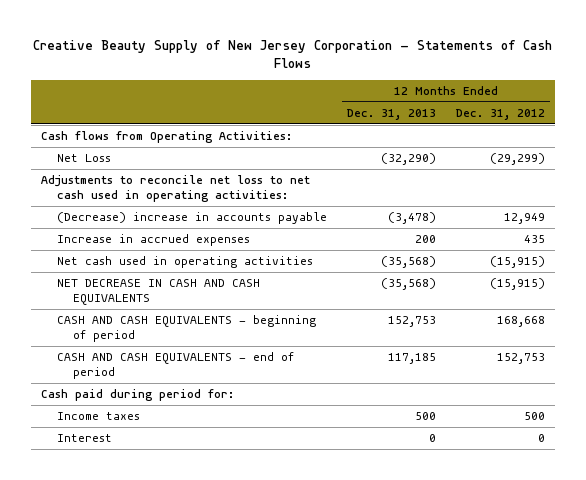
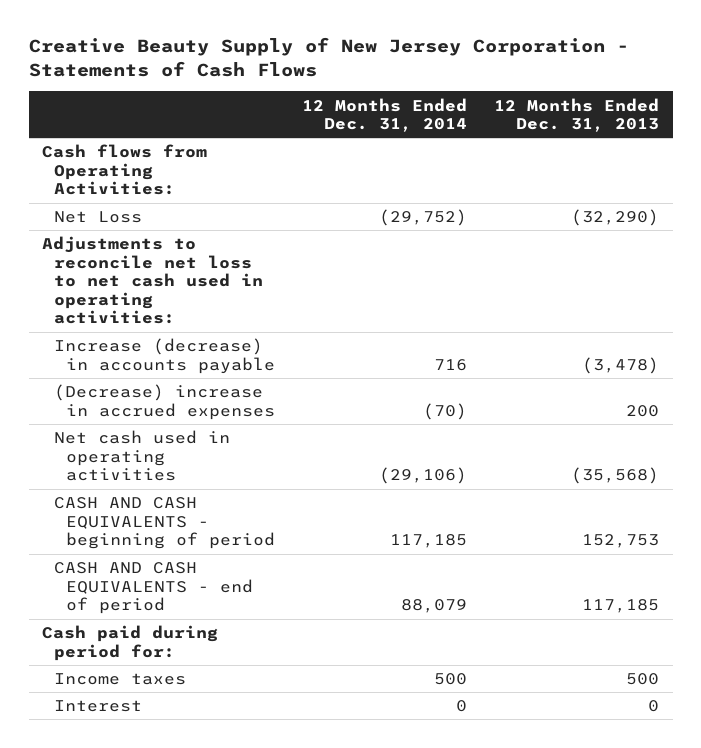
[455,109,545,121] Dec. 31, 2012 -> none
none -> [301,97,467,133] 12 Months Ended Dec. 31, 2014
[56,212,327,225] (Decrease) increase in accounts payable -> [53,338,275,374] Increase (decrease) in accounts payable
[56,234,250,247] Increase in accrued expenses -> [53,384,275,420] (Decrease) increase in accrued expenses
[56,279,260,306] NET DECREASE IN CASH AND CASH EQUIVALENTS -> none

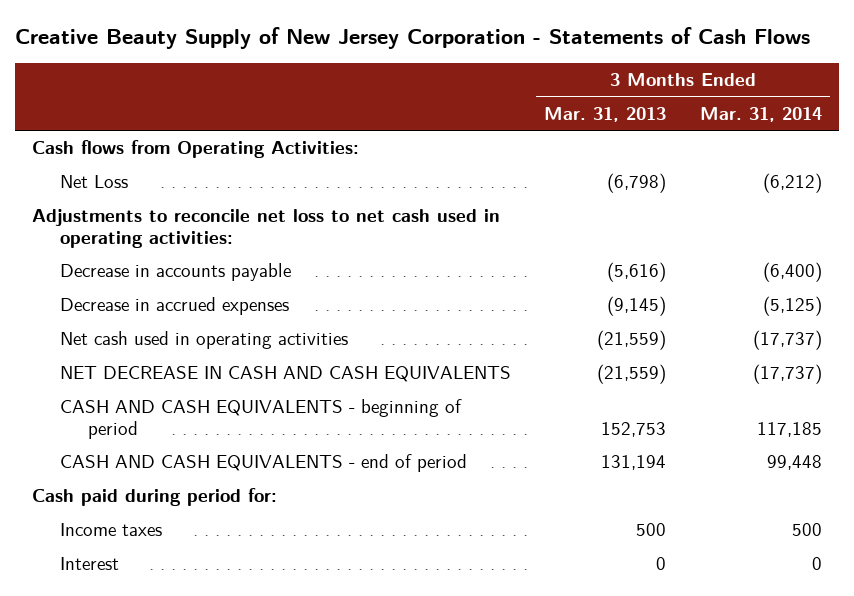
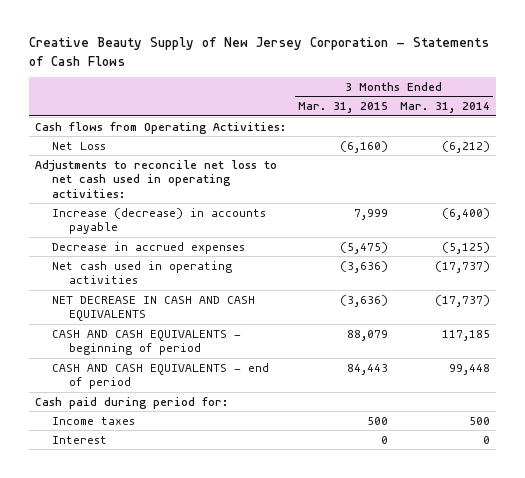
[544,107,667,123] Mar. 31, 2013 -> none
none -> [297,102,388,114] Mar. 31, 2015
[59,263,291,282] Decrease in accounts payable -> [51,207,266,235] Increase (decrease) in accounts payable

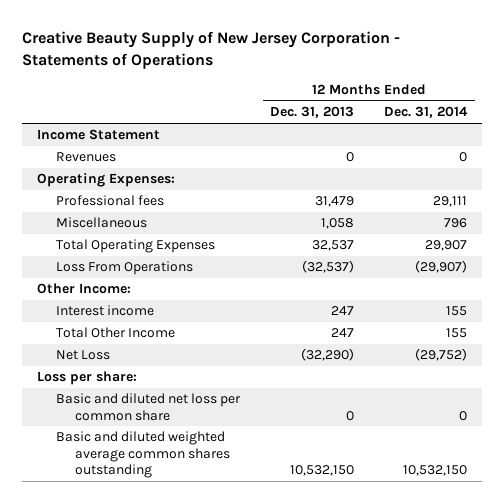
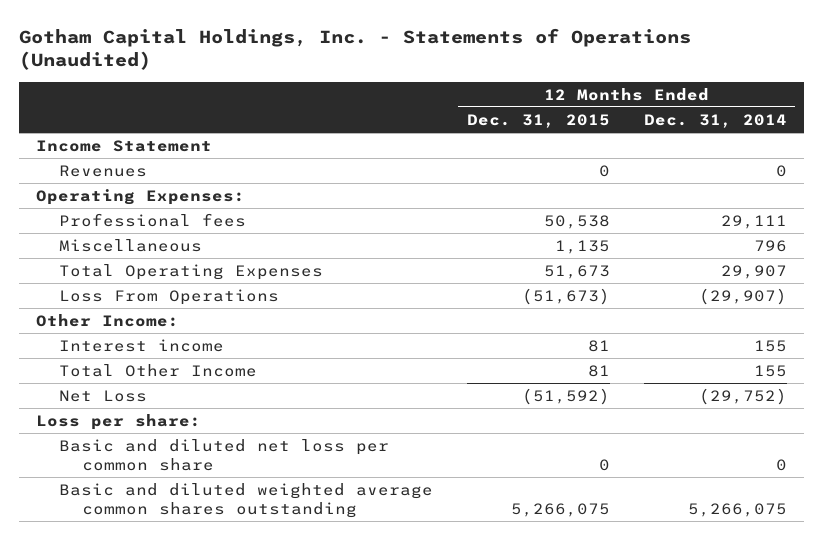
[21,31,400,69] Creative Beauty Supply of New Jersey Corporation - Statements of Operations -> [19,27,692,71] Gotham Capital Holdings, Inc. - Statements of Operations (Unaudited)
[270,106,355,119] Dec. 31, 2013 -> none
none -> [466,113,610,128] Dec. 31, 2015
[403,464,468,476] 10,532,150 -> [687,503,787,518] 5,266,075

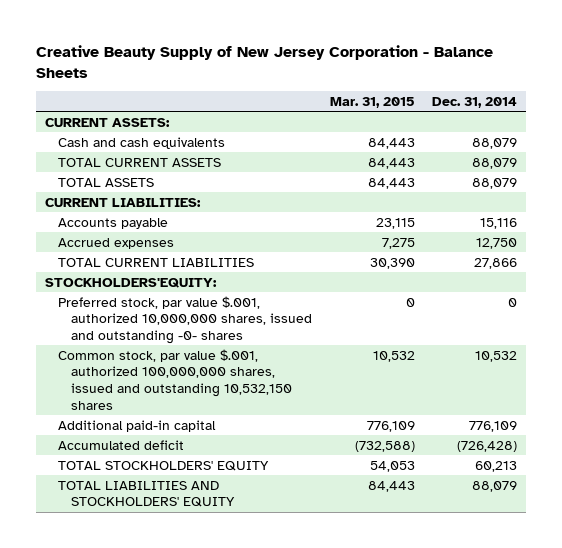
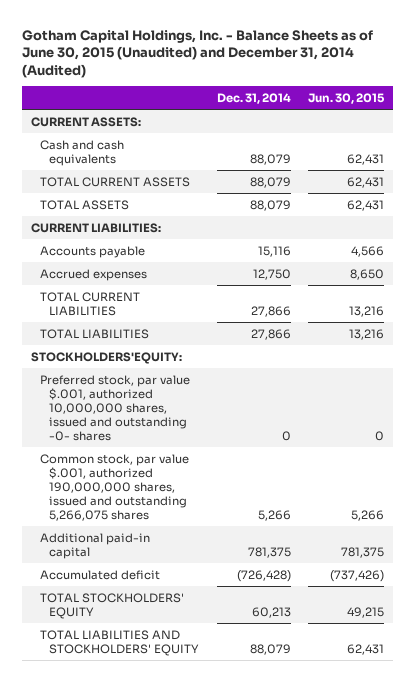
[36,45,494,79] Creative Beauty Supply of New Jersey Corporation - Balance Sheets -> [22,29,374,78] Gotham Capital Holdings, Inc. - Balance Sheets as of June 30, 2015 (Unaudited) and December 31, 2014 (Audited)
[329,97,415,109] Mar. 31, 2015 -> none
none -> [308,92,386,104] Jun. 30, 2015
none -> [40,328,150,339] TOTAL LIABILITIES
[58,348,292,410] Common stock, par value $.001, authorized 100,000,000 shares, issued and outstanding 10,532,150 shares -> [40,453,190,522] Common stock, par value $.001, authorized 190,000,000 shares, issued and outstanding 5,266,075 shares
[475,350,518,362] 10,532 -> [257,510,291,522] 5,266
[469,420,518,432] 776,109 -> [247,546,291,558] 781,375

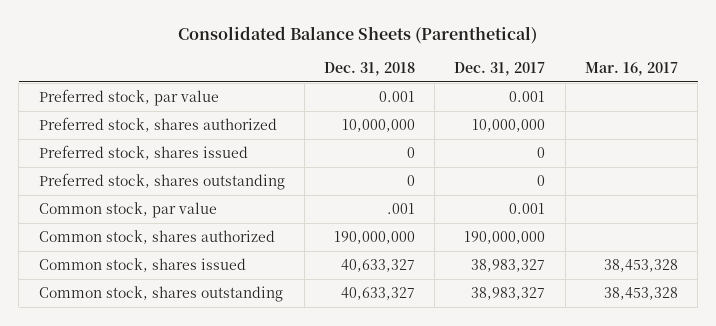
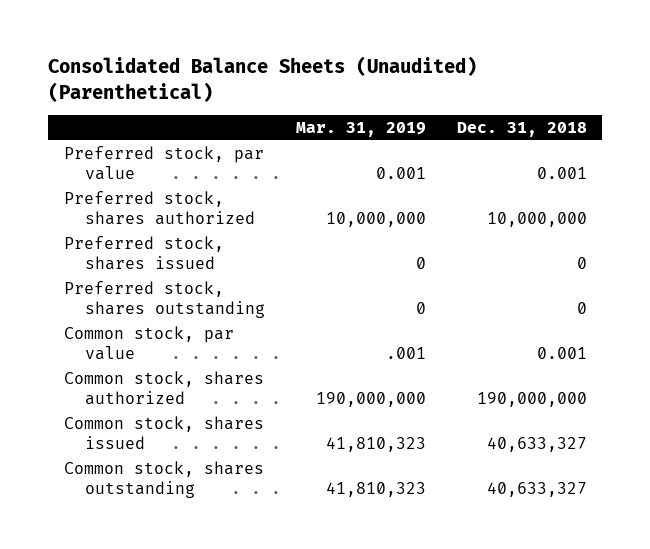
[178,26,538,45] Consolidated Balance Sheets (Parenthetical) -> [48,56,478,102] Consolidated Balance Sheets (Unaudited) (Parenthetical)
[454,62,546,77] Dec. 31, 2017 -> none
[584,62,678,77] Mar. 16, 2017 -> none
none -> [296,121,427,137] Mar. 31, 2019
[386,202,415,214] .001 -> [536,347,587,360] 0.001

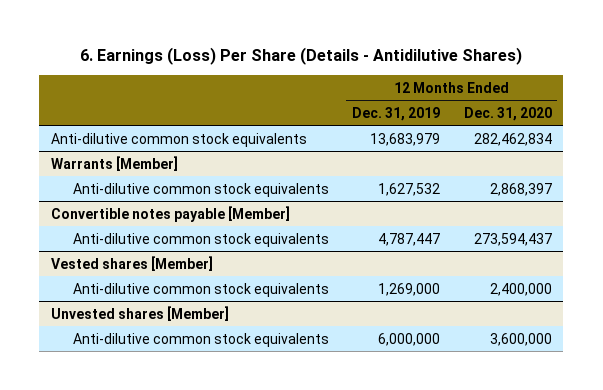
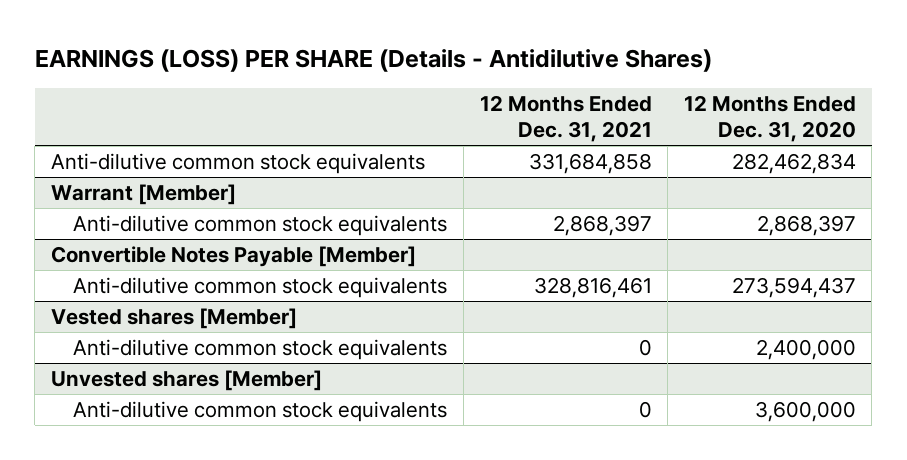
[80,47,523,66] 6. Earnings (Loss) Per Share (Details - Antidilutive Shares) -> [34,49,712,73] EARNINGS (LOSS) PER SHARE (Details - Antidilutive Shares)
[352,106,441,121] Dec. 31, 2019 -> none
none -> [479,95,652,143] 12 Months Ended Dec. 31, 2021
[51,155,179,171] Warrants [Member] -> [50,184,236,206] Warrant [Member]
[51,205,291,222] Convertible notes payable [Member] -> [50,246,416,268] Convertible Notes Payable [Member]

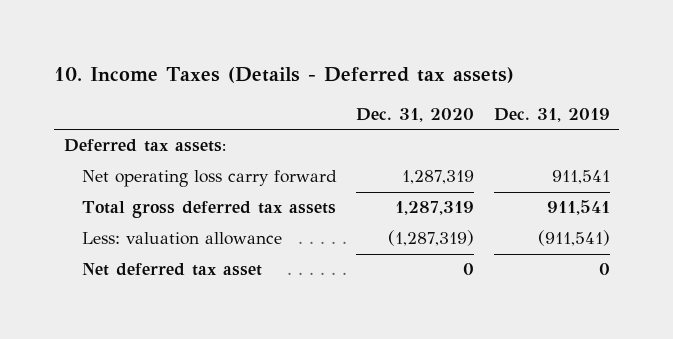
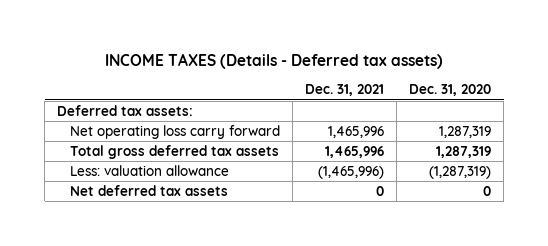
[53,66,514,83] 10. Income Taxes (Details - Deferred tax assets) -> [105,52,444,69] INCOME TAXES (Details - Deferred tax assets)
[493,107,610,122] Dec. 31, 2019 -> none
none -> [304,84,384,97] Dec. 31, 2021
[82,263,263,277] Net deferred tax asset -> [69,185,228,197] Net deferred tax assets

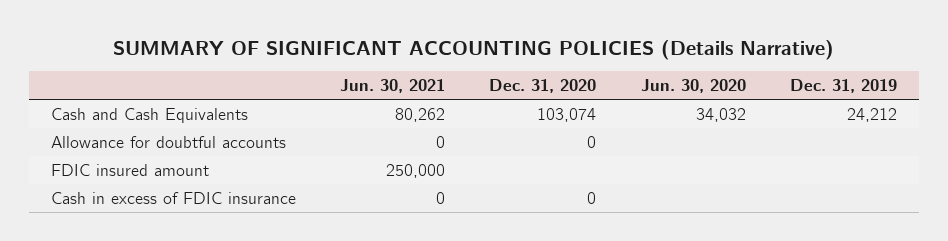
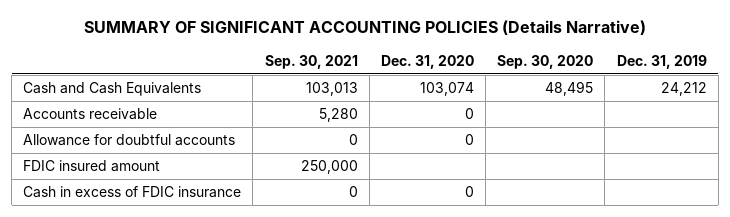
[340,79,446,94] Jun. 30, 2021 -> none
[640,79,746,94] Jun. 30, 2020 -> none
none -> [264,54,358,69] Sep. 30, 2021
none -> [497,54,594,69] Sep. 30, 2020
none -> [23,108,158,121] Accounts receivable

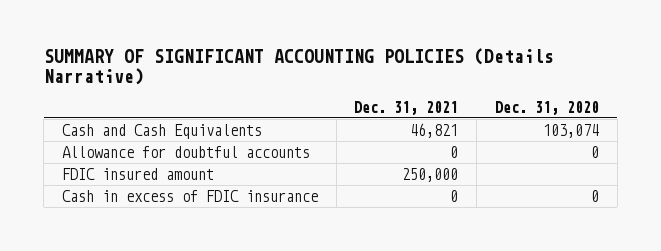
[264,54,358,69] Sep. 30, 2021 -> none
[497,54,594,69] Sep. 30, 2020 -> none
[616,54,707,69] Dec. 31, 2019 -> none
none -> [354,100,459,115] Dec. 31, 2021
[23,108,158,121] Accounts receivable -> none

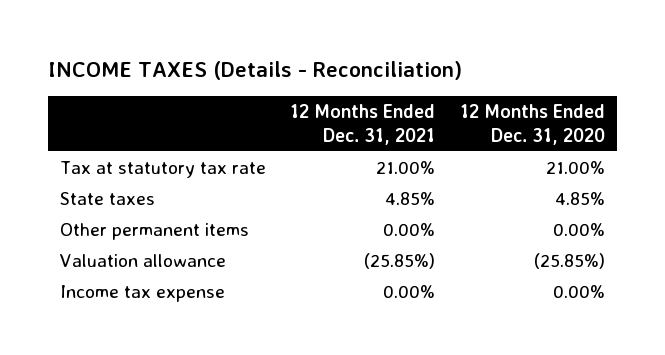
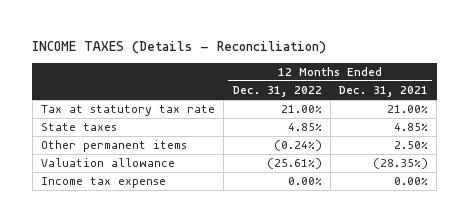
[459,104,605,145] 12 Months Ended Dec. 31, 2020 -> none
none -> [232,86,322,98] Dec. 31, 2022
[383,222,436,236] 0.00% -> [394,141,429,150] 2.50%
[364,252,436,269] (25.85%) -> [373,158,429,170] (28.35%)

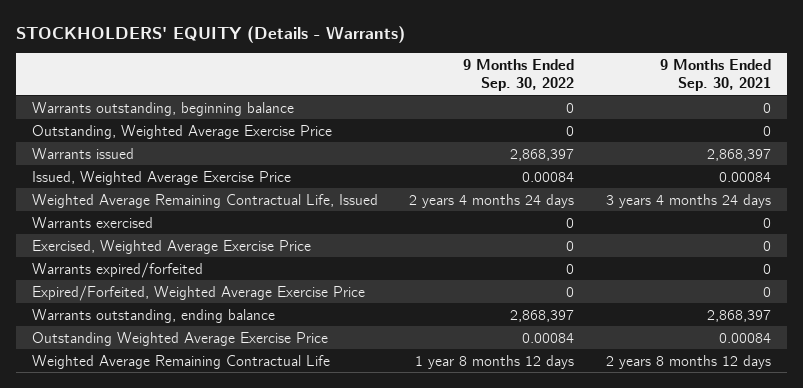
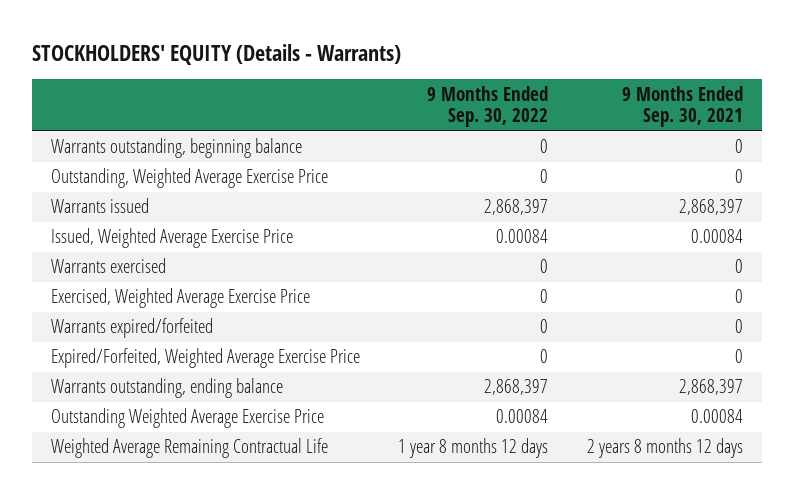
[31,193,378,208] Weighted Average Remaining Contractual Life, Issued -> none

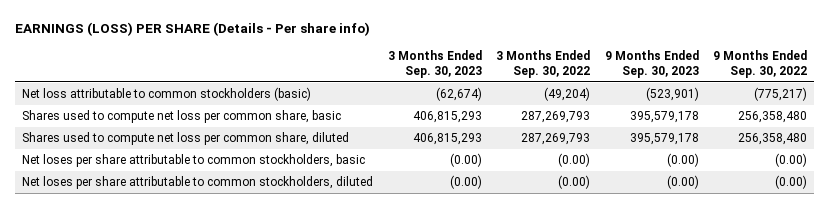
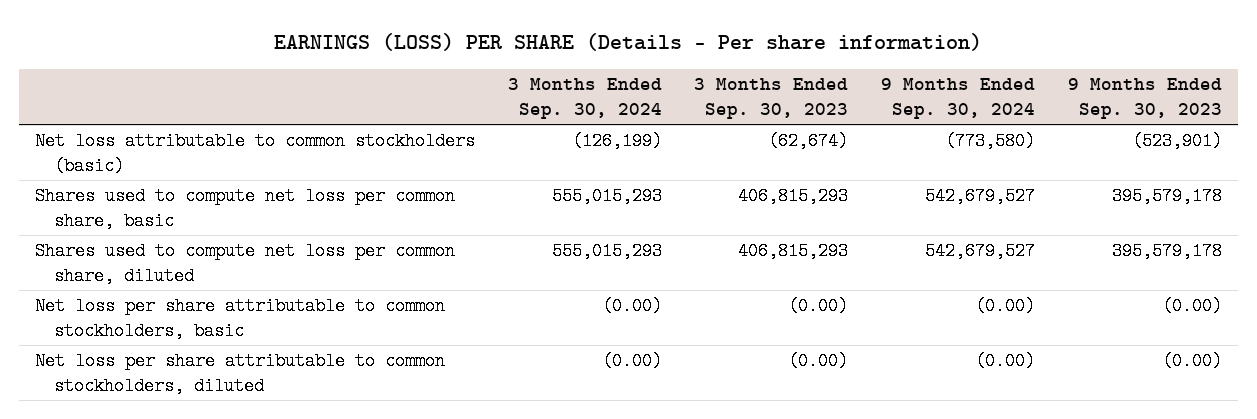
[15,22,371,37] EARNINGS (LOSS) PER SHARE (Details - Per share info) -> [274,33,983,52] EARNINGS (LOSS) PER SHARE (Details - Per share information)
[496,50,591,78] 3 Months Ended Sep. 30, 2022 -> none
[712,50,807,78] 9 Months Ended Sep. 30, 2022 -> none
none -> [507,78,662,120] 3 Months Ended Sep. 30, 2024
none -> [881,78,1036,120] 9 Months Ended Sep. 30, 2024
[22,154,366,168] Net loses per share attributable to common stockholders, basic -> [35,297,446,341] Net loss per share attributable to common stockholders, basic
[22,176,374,190] Net loses per share attributable to common stockholders, diluted -> [35,352,446,396] Net loss per share attributable to common stockholders, diluted

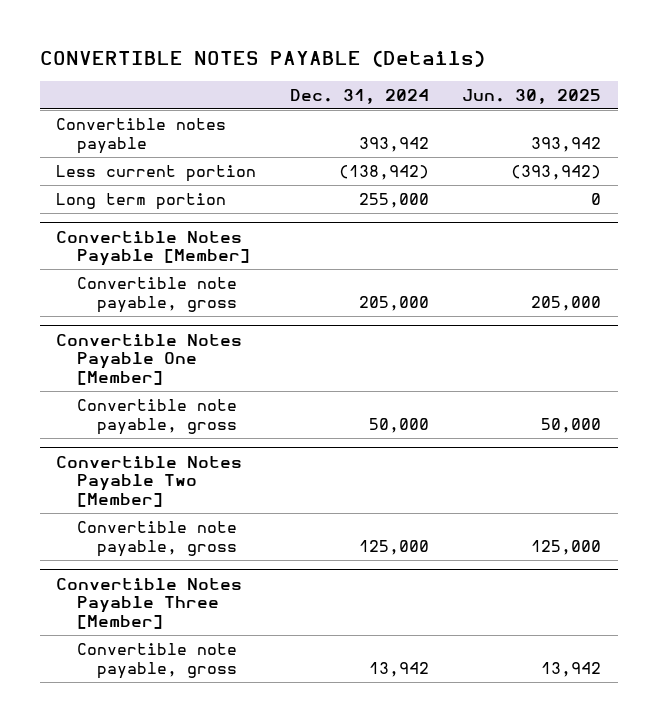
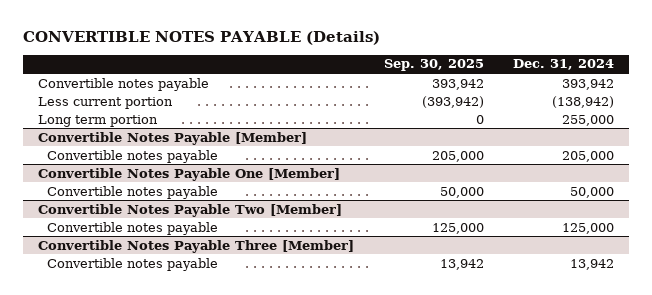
[462,88,602,104] Jun. 30, 2025 -> none
none -> [383,59,484,72] Sep. 30, 2025
[76,277,238,313] Convertible note payable, gross -> none
none -> [47,149,219,163] Convertible notes payable
[76,399,238,435] Convertible note payable, gross -> none
none -> [47,185,219,199] Convertible notes payable
[76,521,238,557] Convertible note payable, gross -> [47,221,219,235] Convertible notes payable
[76,643,238,679] Convertible note payable, gross -> [47,257,219,271] Convertible notes payable

